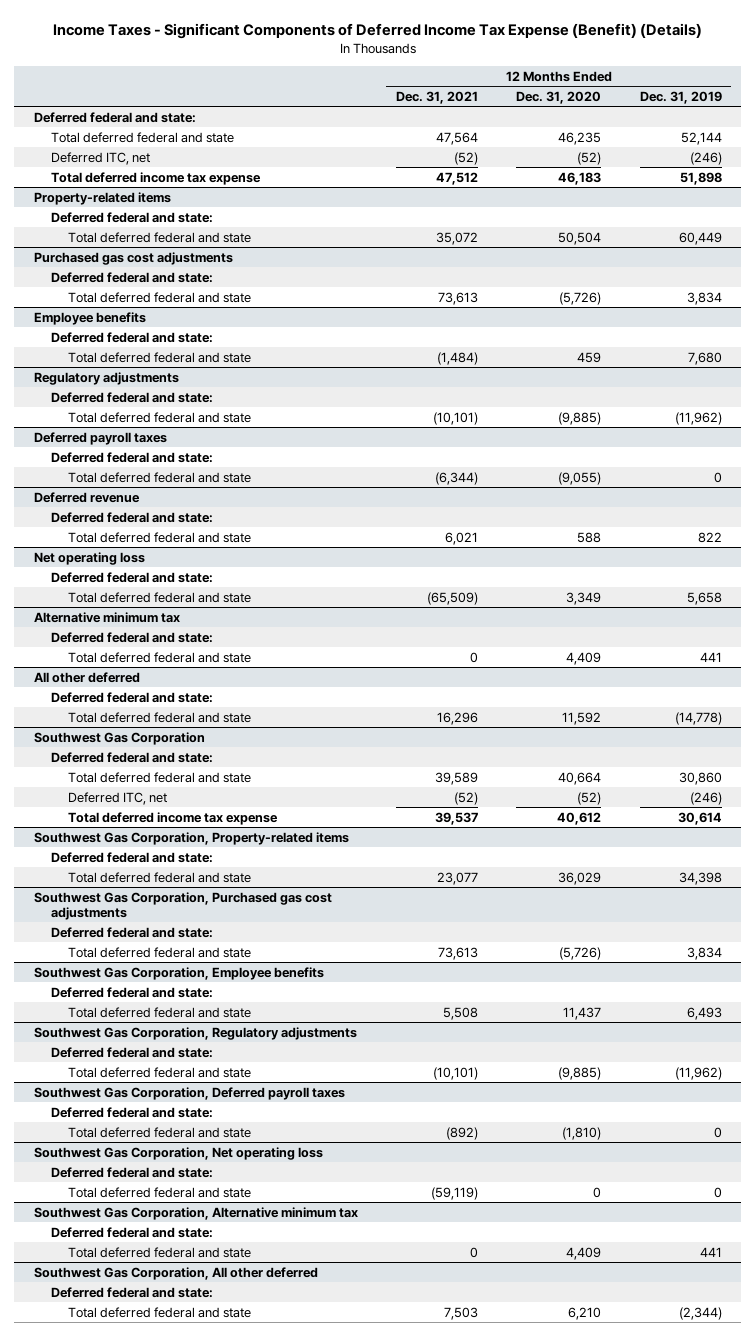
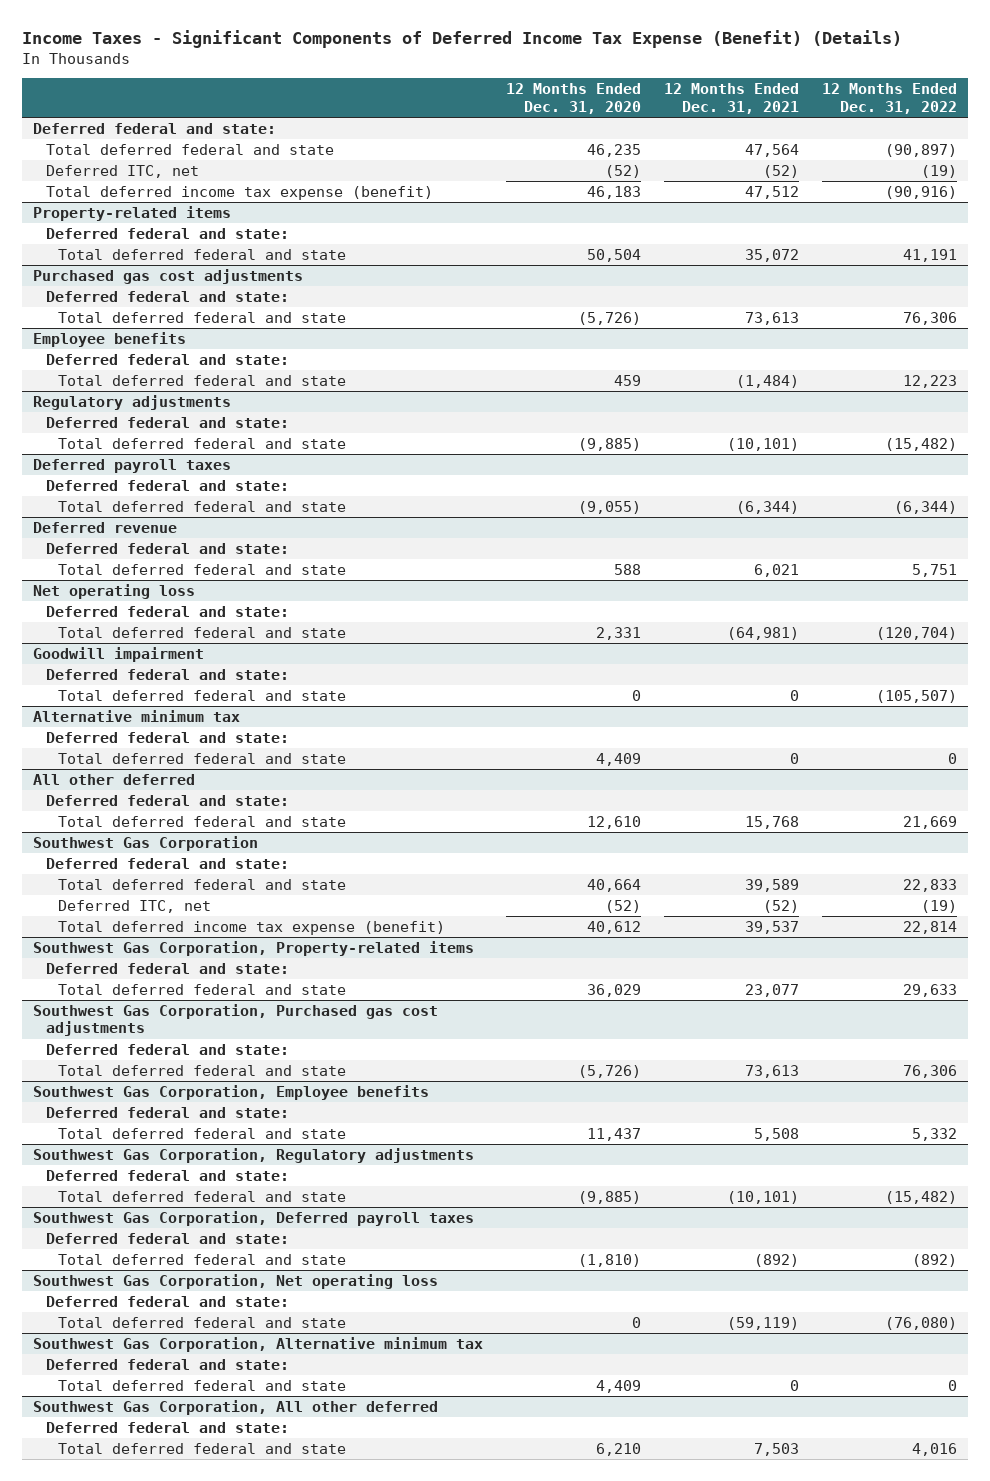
[639,90,722,104] Dec. 31, 2019 -> none
none -> [821,83,957,114] 12 Months Ended Dec. 31, 2022
[50,171,261,185] Total deferred income tax expense -> [45,185,433,200] Total deferred income tax expense (benefit)
[426,591,478,605] (65,509) -> [726,626,799,640] (64,981)
[566,591,602,605] 3,349 -> [596,626,642,640] 2,331
none -> [33,646,205,662] Goodwill impairment
none -> [45,668,289,680] Deferred federal and state:
none -> [58,689,347,701] Total deferred federal and state
[436,711,478,725] 16,296 -> [744,815,799,829] 15,768
[562,711,602,725] 11,592 -> [587,815,642,829] 12,610
[68,811,279,825] Total deferred income tax expense -> [58,920,446,935] Total deferred income tax expense (benefit)

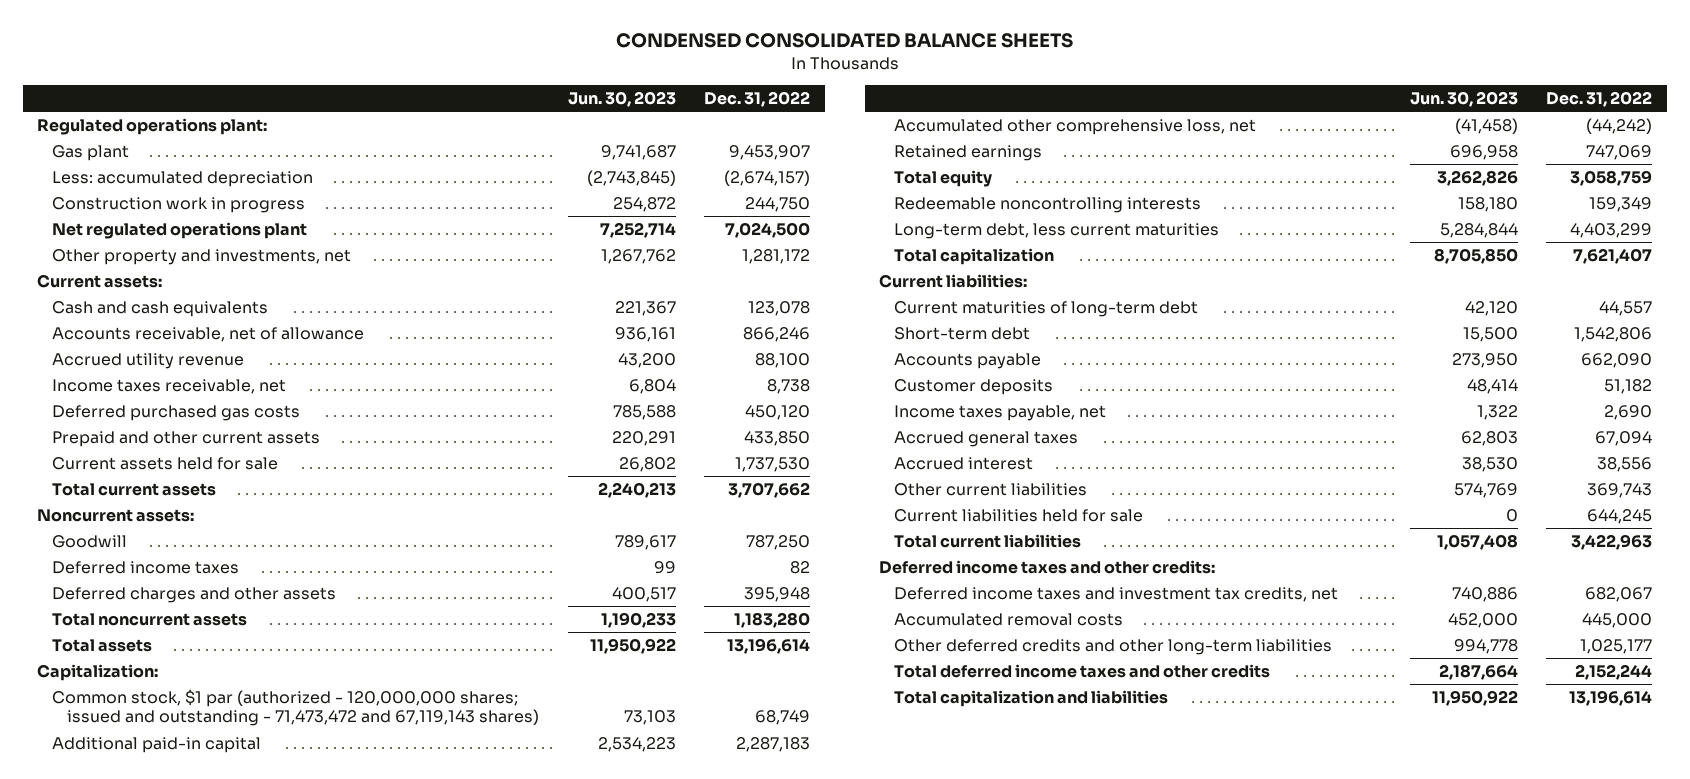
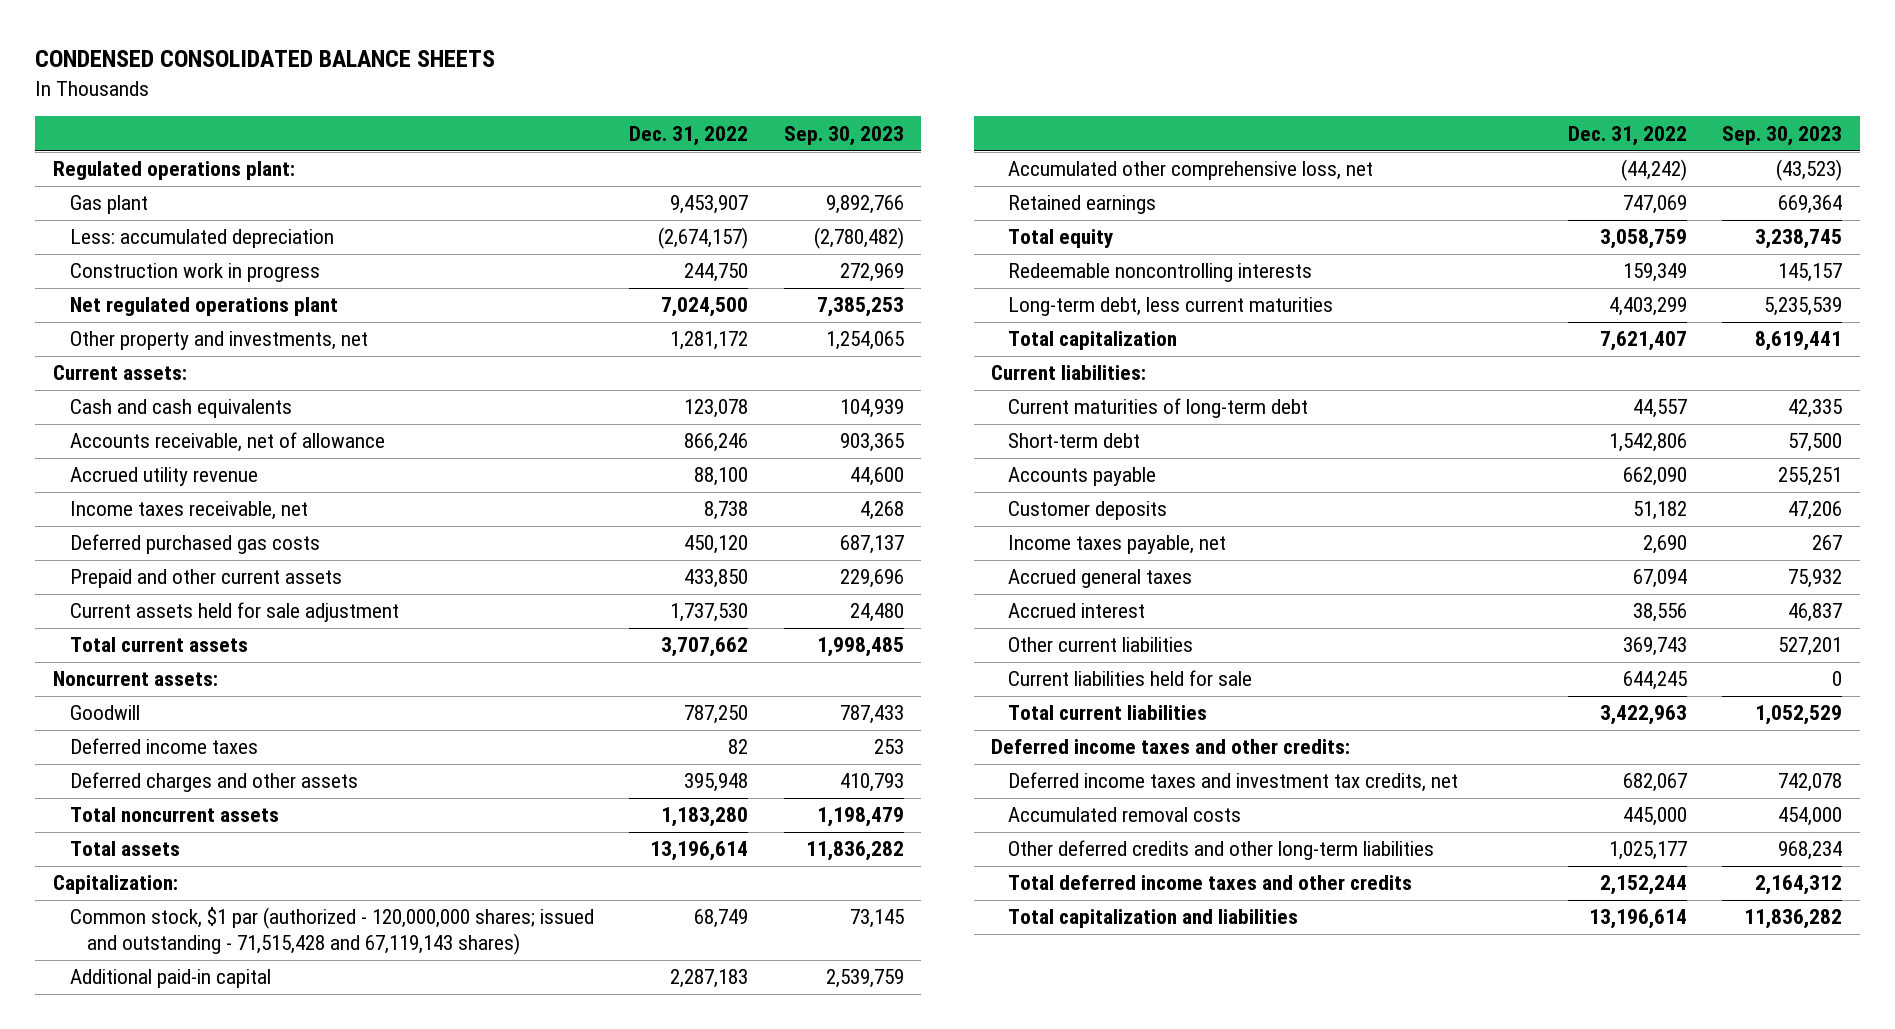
[567,90,676,107] Jun. 30, 2023 -> none
none -> [783,125,904,146] Sep. 30, 2023
[51,457,278,471] Current assets held for sale -> [69,602,399,623] Current assets held for sale adjustment
[51,689,539,727] Common stock, $1 par (authorized - 120,000,000 shares; issued and outstanding - 71,473,472 and 67,119,143 shares) -> [69,907,594,956] Common stock, $1 par (authorized - 120,000,000 shares; issued and outstanding - 71,515,428 and 67,119,143 shares)

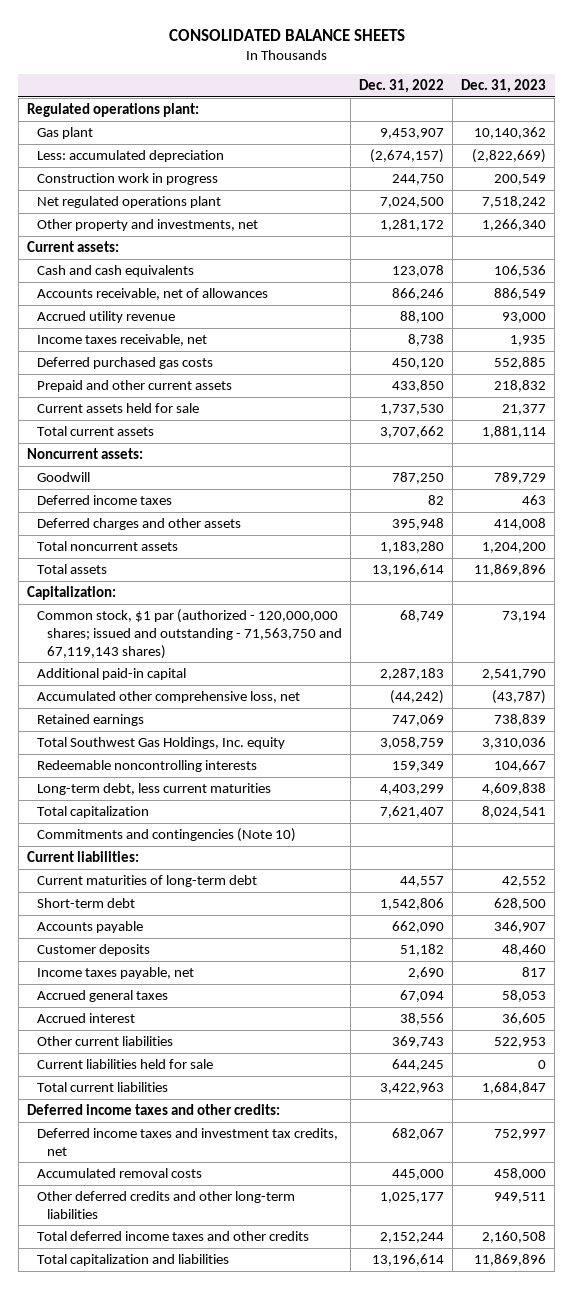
[35,50,496,68] CONDENSED CONSOLIDATED BALANCE SHEETS -> [168,28,405,41] CONSOLIDATED BALANCE SHEETS
[783,125,904,146] Sep. 30, 2023 -> none
none -> [461,79,547,94] Dec. 31, 2023
[69,432,385,453] Accounts receivable, net of allowance -> [37,287,269,300] Accounts receivable, net of allowances
[69,602,399,623] Current assets held for sale adjustment -> [37,402,200,413] Current assets held for sale
[69,907,594,956] Common stock, $1 par (authorized - 120,000,000 shares; issued and outstanding - 71,515,428 and 67,119,143 shares) -> [37,608,343,659] Common stock, $1 par (authorized - 120,000,000 shares; issued and outstanding - 71,563,750 and 67,119,143 shares)
[1008,229,1114,249] Total equity -> [37,736,286,749] Total Southwest Gas Holdings, Inc. equity
none -> [37,827,297,842] Commitments and contingencies (Note 10)

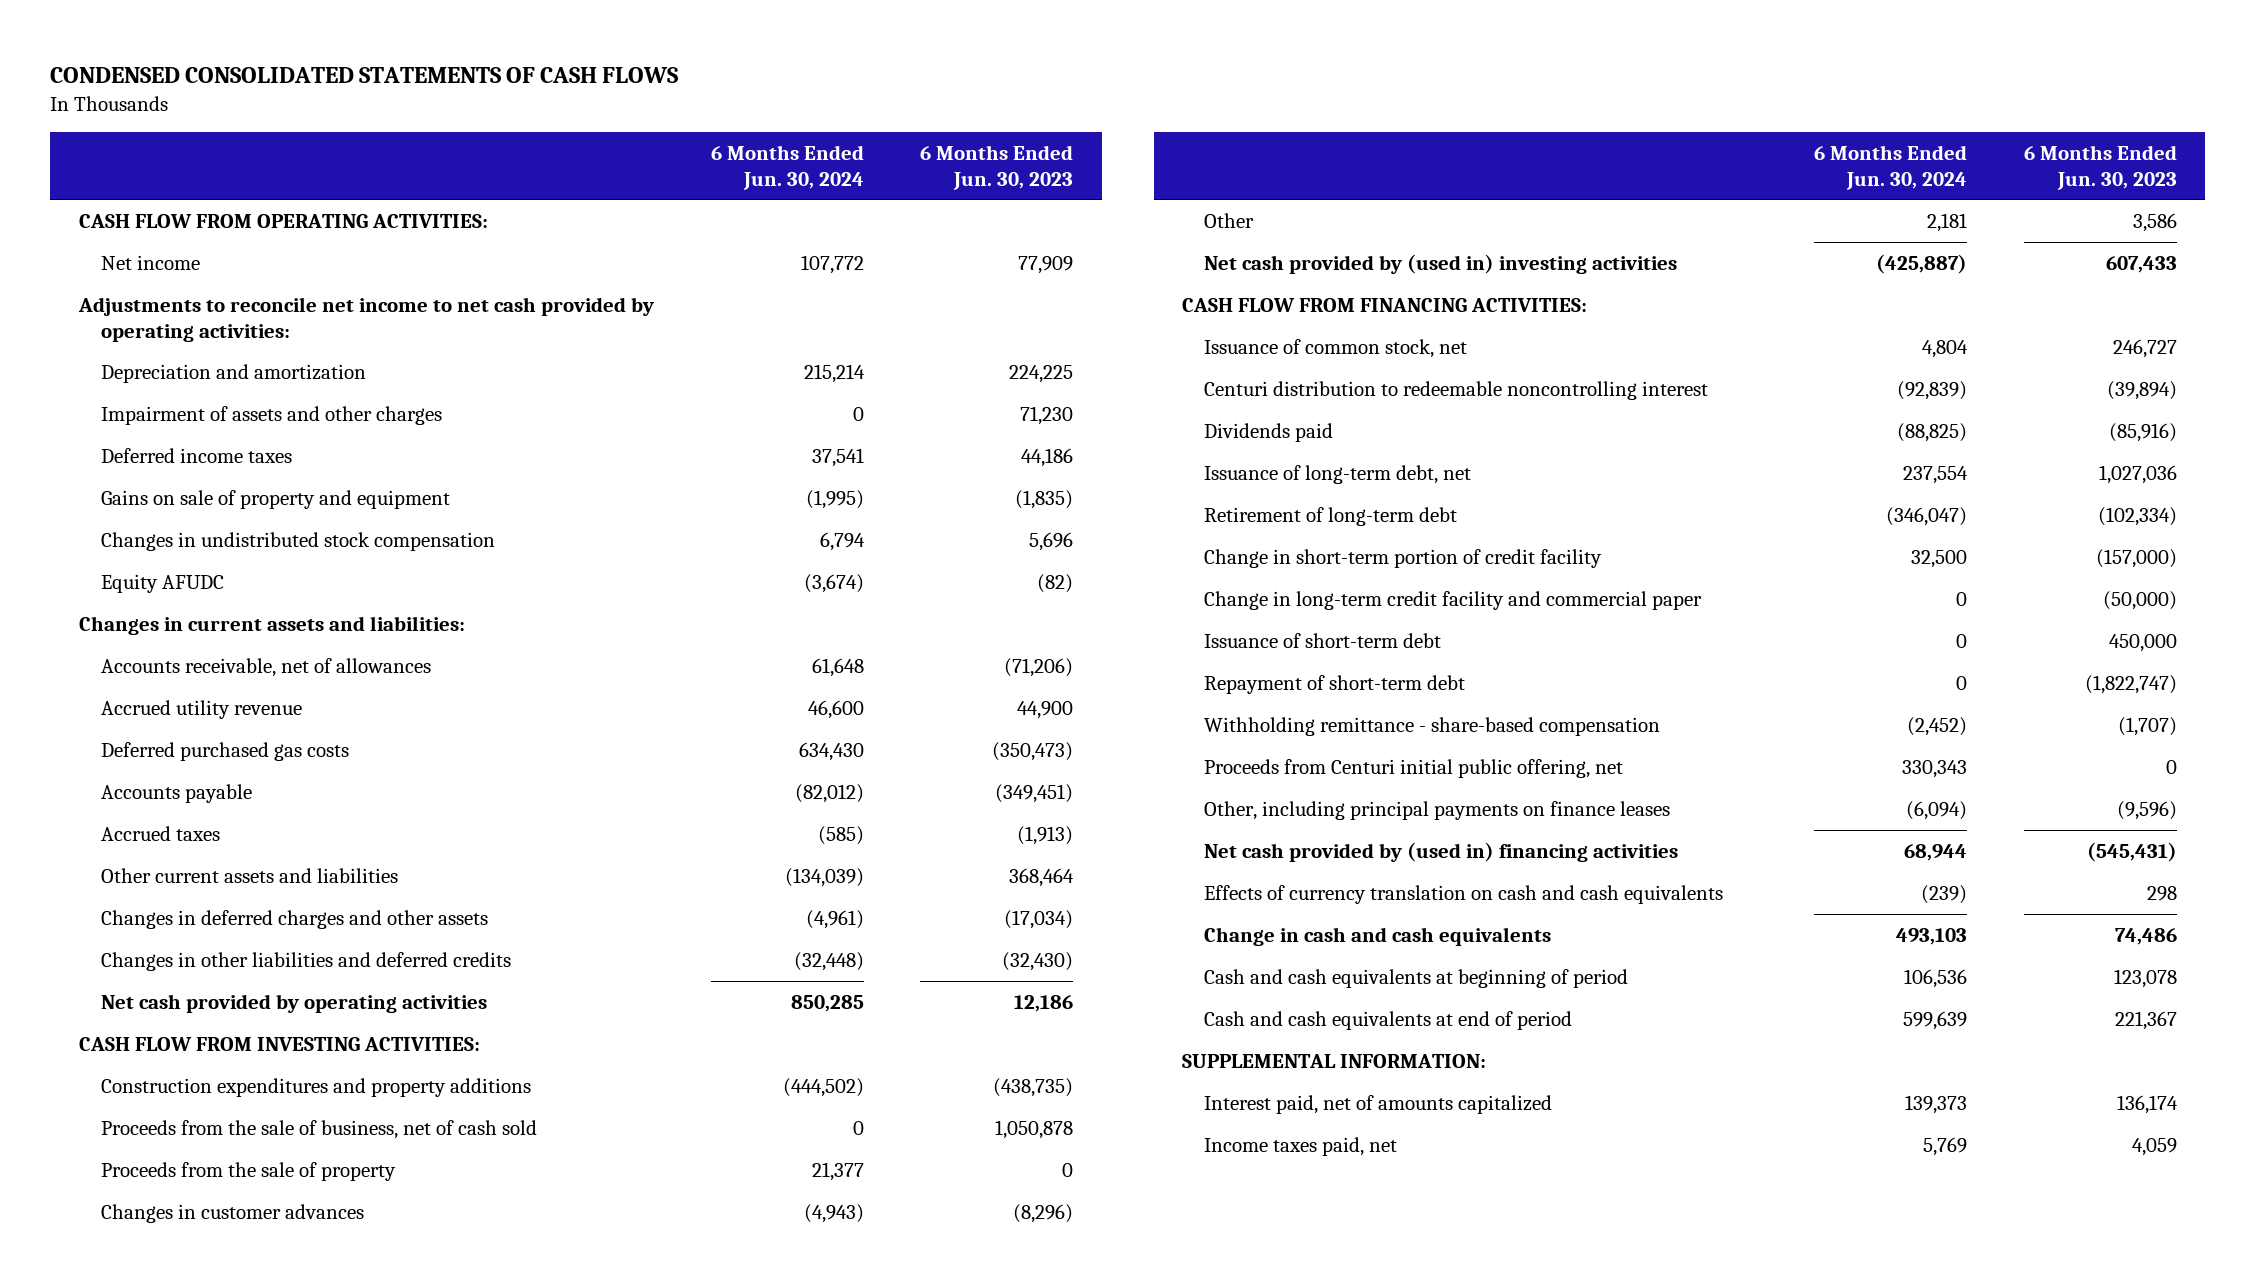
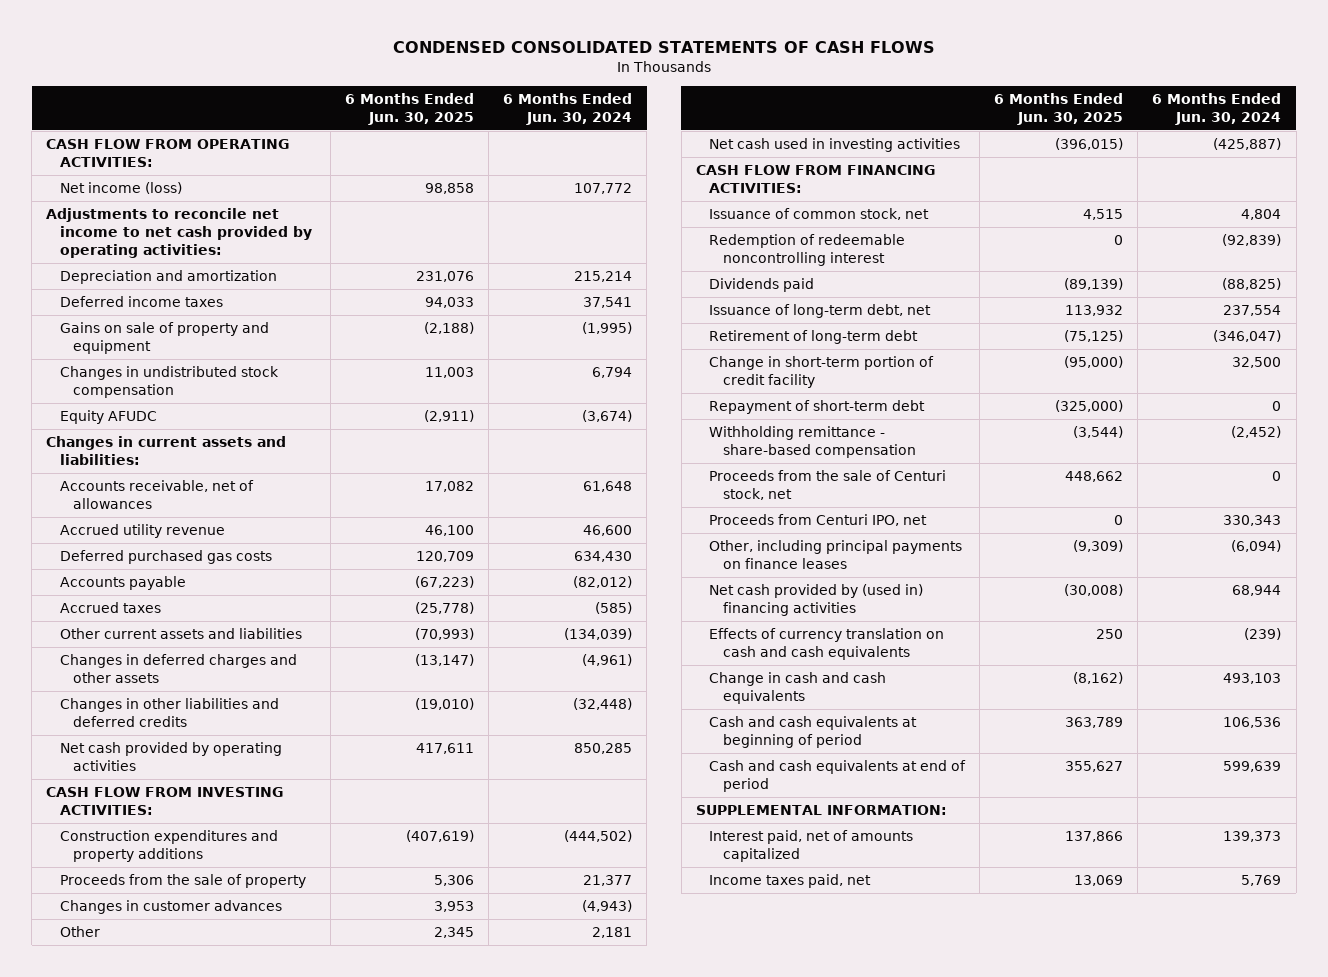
[920,144,1074,190] 6 Months Ended Jun. 30, 2023 -> none
none -> [344,92,474,125] 6 Months Ended Jun. 30, 2025
[100,254,200,270] Net income -> [59,181,182,194] Net income (loss)
[100,405,442,425] Impairment of assets and other charges -> none
[100,1119,537,1139] Proceeds from the sale of business, net of cash sold -> none
[1203,253,1677,274] Net cash provided by (used in) investing activities -> [709,137,961,152] Net cash used in investing activities
[1203,380,1708,400] Centuri distribution to redeemable noncontrolling interest -> [709,233,906,266] Redemption of redeemable noncontrolling interest
[1203,590,1702,610] Change in long-term credit facility and commercial paper -> none
[1203,632,1441,648] Issuance of short-term debt -> none
none -> [709,469,947,500] Proceeds from the sale of Centuri stock, net
[1203,758,1623,778] Proceeds from Centuri initial public offering, net -> [709,513,928,526] Proceeds from Centuri IPO, net

